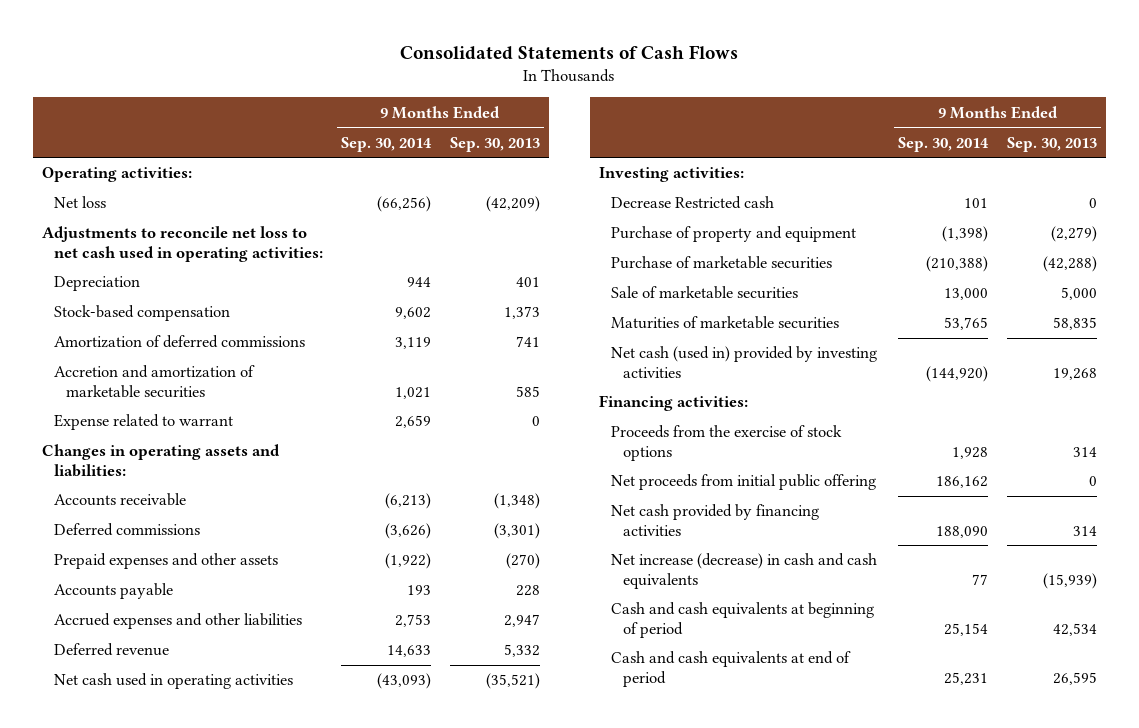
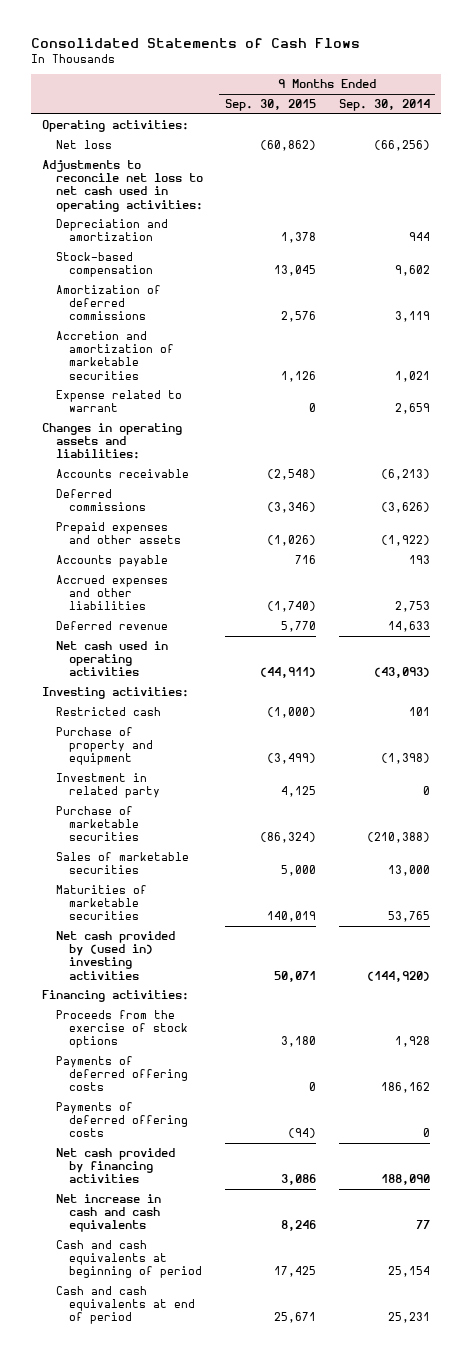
[449,136,540,152] Sep. 30, 2013 -> none
none -> [225,99,317,112] Sep. 30, 2015
[53,276,140,292] Depreciation -> [55,219,168,242] Depreciation and amortization
[611,196,775,210] Decrease Restricted cash -> [55,707,161,717] Restricted cash
none -> [55,773,161,799] Investment in related party
[611,286,799,300] Sale of marketable securities -> [55,852,189,875] Sales of marketable securities
[611,346,878,378] Net cash (used in) provided by investing activities -> [55,931,175,980] Net cash provided by (used in) investing activities
[611,474,877,491] Net proceeds from initial public offering -> [55,1056,189,1092] Payments of deferred offering costs
none -> [55,1102,189,1138] Payments of deferred offering costs
[611,553,878,589] Net increase (decrease) in cash and cash equivalents -> [55,1194,161,1233] Net increase in cash and cash equivalents

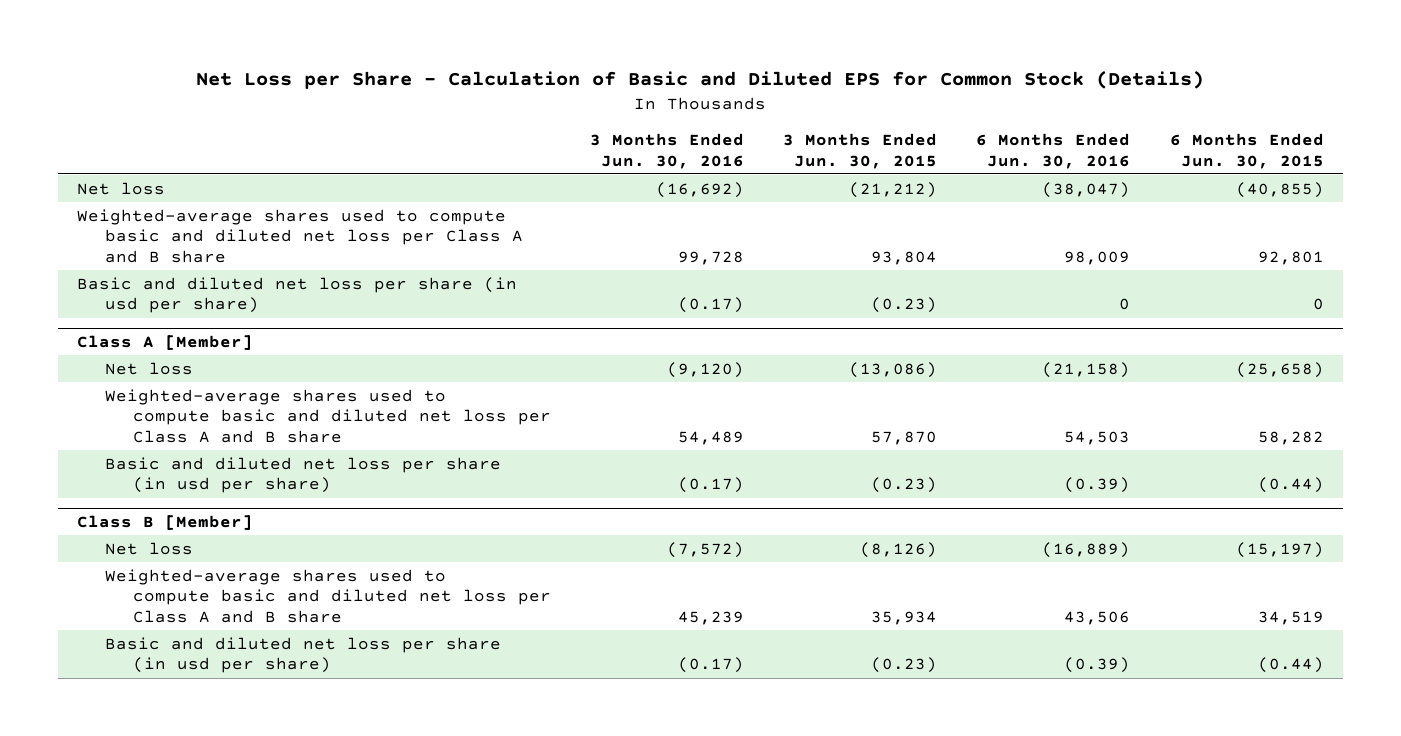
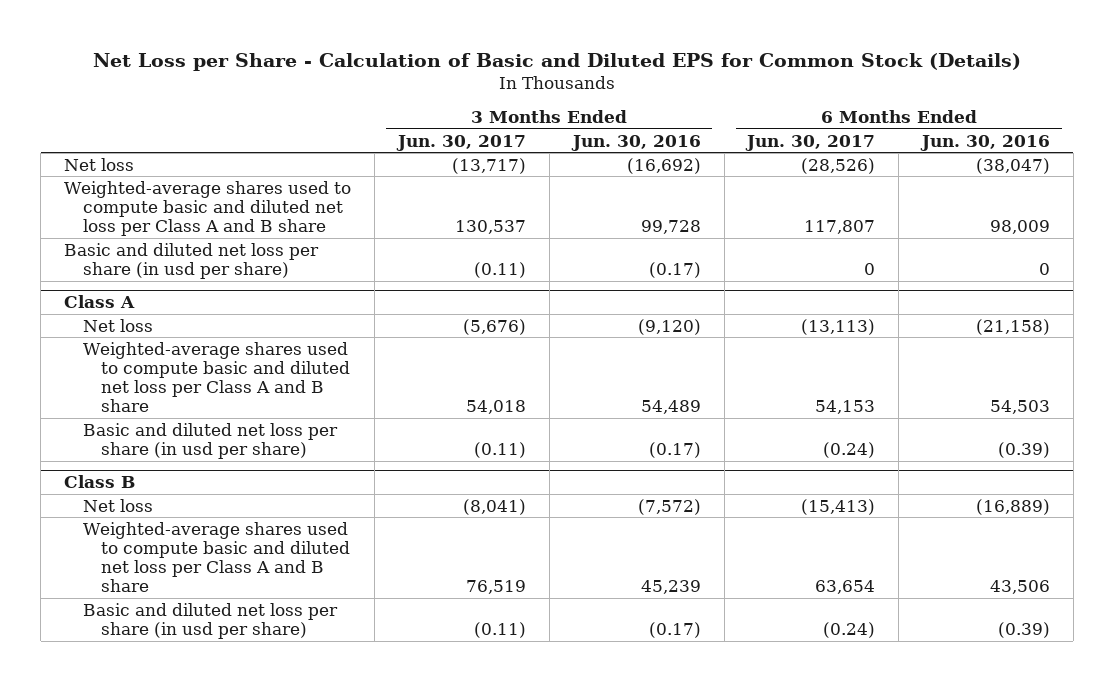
[783,132,938,169] 3 Months Ended Jun. 30, 2015 -> none
[1169,132,1324,169] 6 Months Ended Jun. 30, 2015 -> none
none -> [395,134,526,151] Jun. 30, 2017
none -> [745,134,876,151] Jun. 30, 2017
[77,335,254,351] Class A [Member] -> [64,295,136,309] Class A
[77,515,254,531] Class B [Member] -> [64,475,136,489] Class B

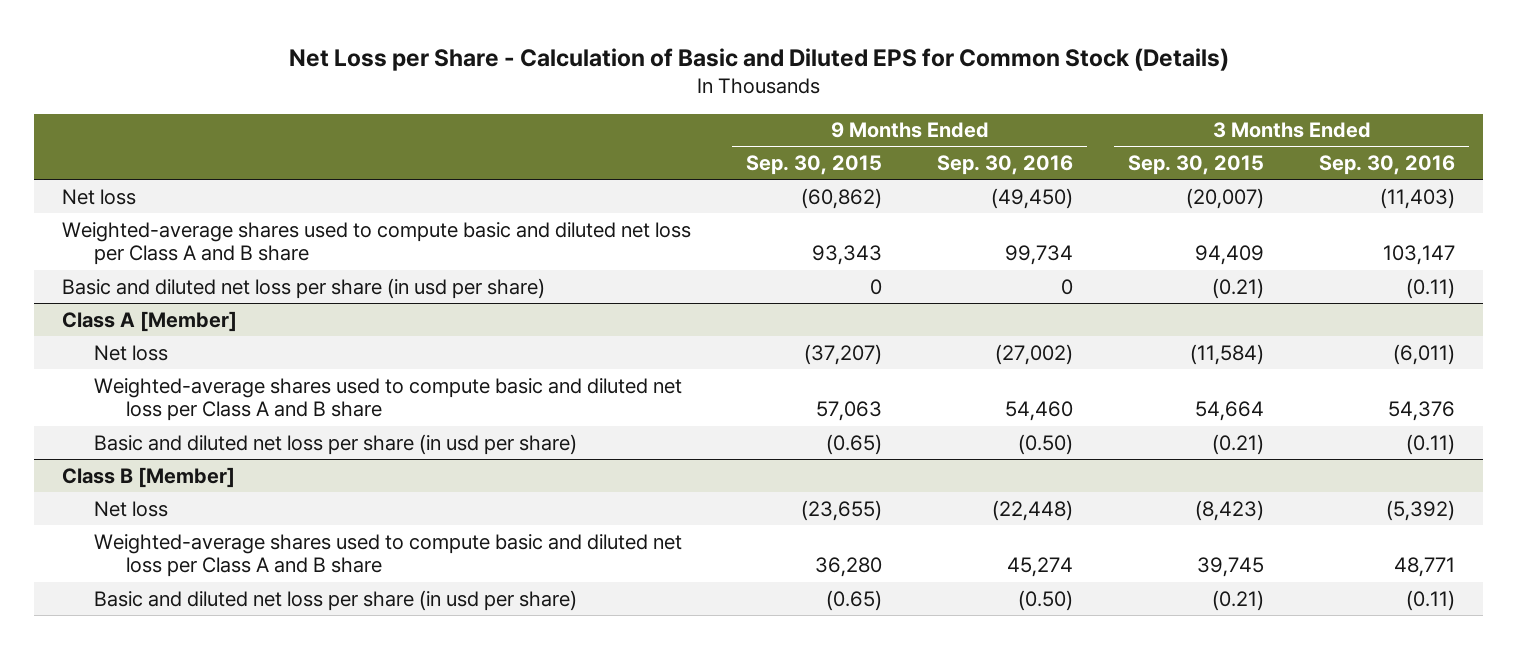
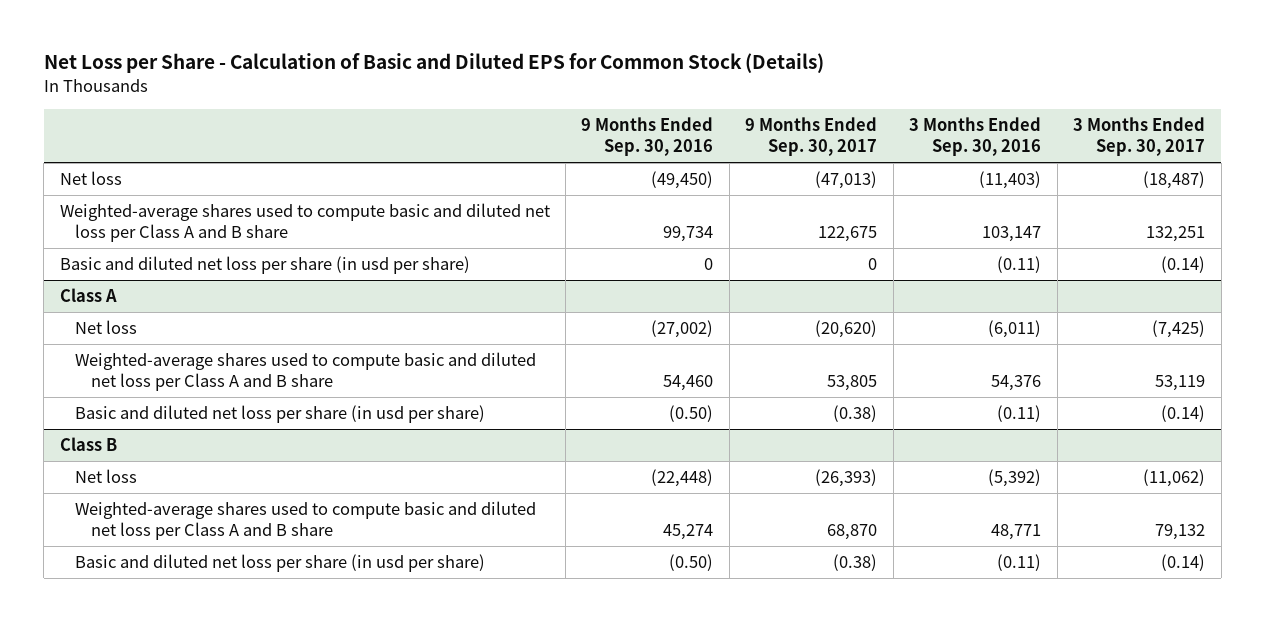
[746,155,883,176] Sep. 30, 2015 -> none
[1128,155,1265,176] Sep. 30, 2015 -> none
none -> [745,116,878,157] 9 Months Ended Sep. 30, 2017
none -> [1073,116,1206,157] 3 Months Ended Sep. 30, 2017
[61,310,237,332] Class A [Member] -> [59,288,117,303] Class A
[61,466,235,488] Class B [Member] -> [59,437,117,452] Class B

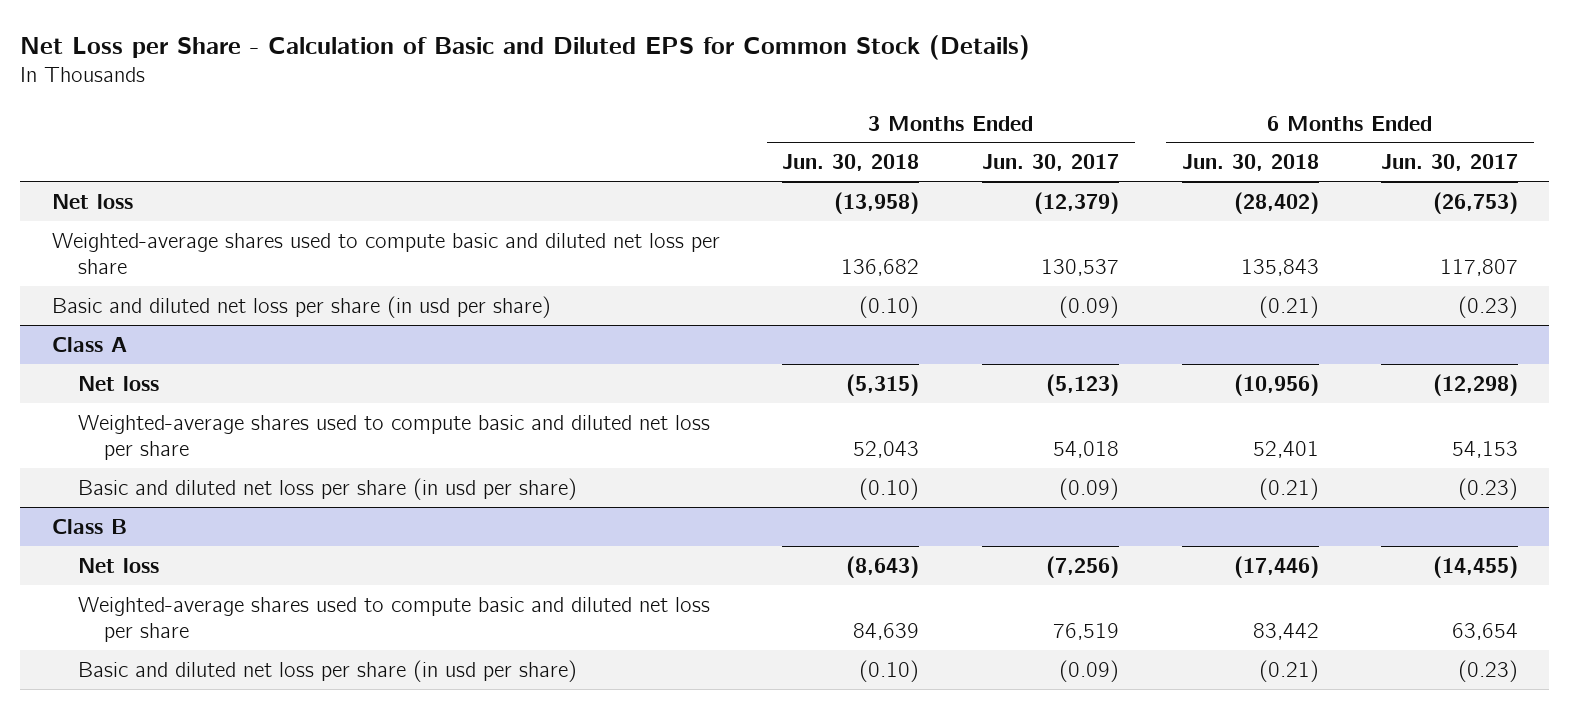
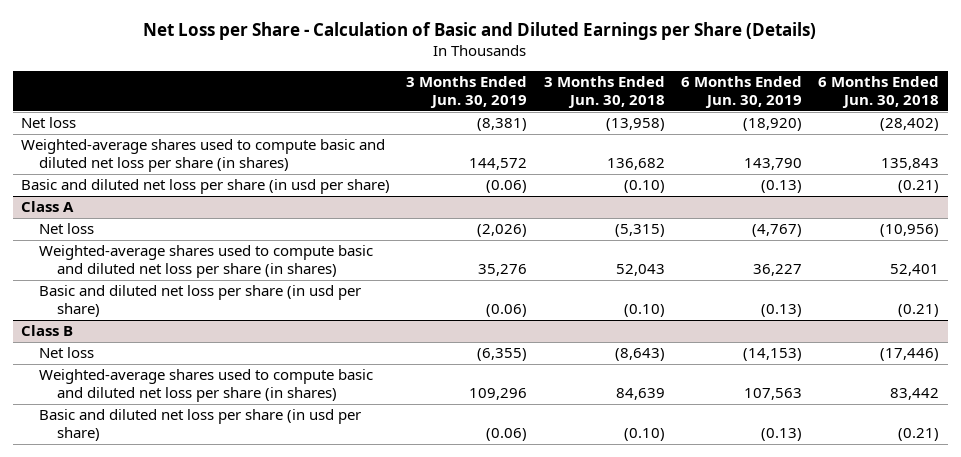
[20,34,1031,60] Net Loss per Share - Calculation of Basic and Diluted EPS for Common Stock (Details) -> [143,21,817,40] Net Loss per Share - Calculation of Basic and Diluted Earnings per Share (Details)
[981,154,1119,172] Jun. 30, 2017 -> none
[1381,154,1519,172] Jun. 30, 2017 -> none
none -> [406,76,528,108] 3 Months Ended Jun. 30, 2019
none -> [681,76,803,108] 6 Months Ended Jun. 30, 2019
[51,232,720,274] Weighted-average shares used to compute basic and diluted net loss per share -> [21,139,386,173] Weighted-average shares used to compute basic and diluted net loss per share (in shares)
[77,414,710,460] Weighted-average shares used to compute basic and diluted net loss per share -> [38,245,373,279] Weighted-average shares used to compute basic and diluted net loss per share (in shares)
[77,596,710,642] Weighted-average shares used to compute basic and diluted net loss per share -> [38,369,373,403] Weighted-average shares used to compute basic and diluted net loss per share (in shares)

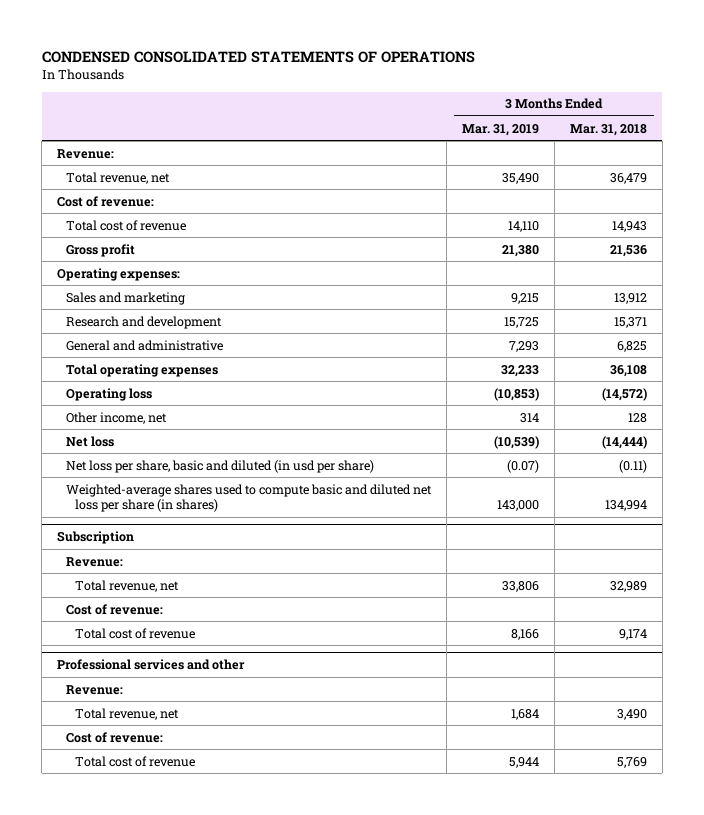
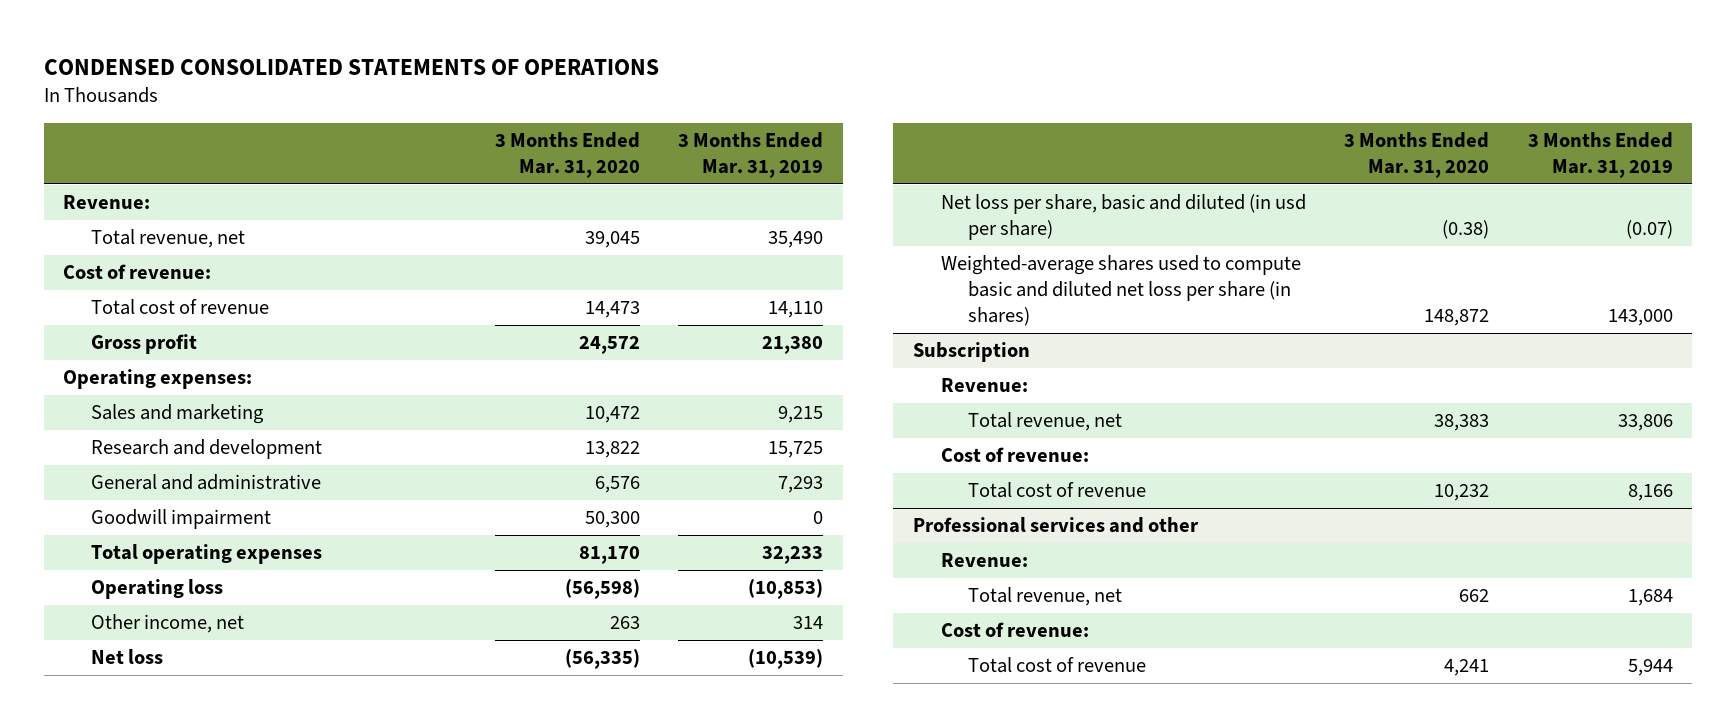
[569,123,647,136] Mar. 31, 2018 -> none
none -> [494,132,640,178] 3 Months Ended Mar. 31, 2020
none -> [90,509,271,530] Goodwill impairment

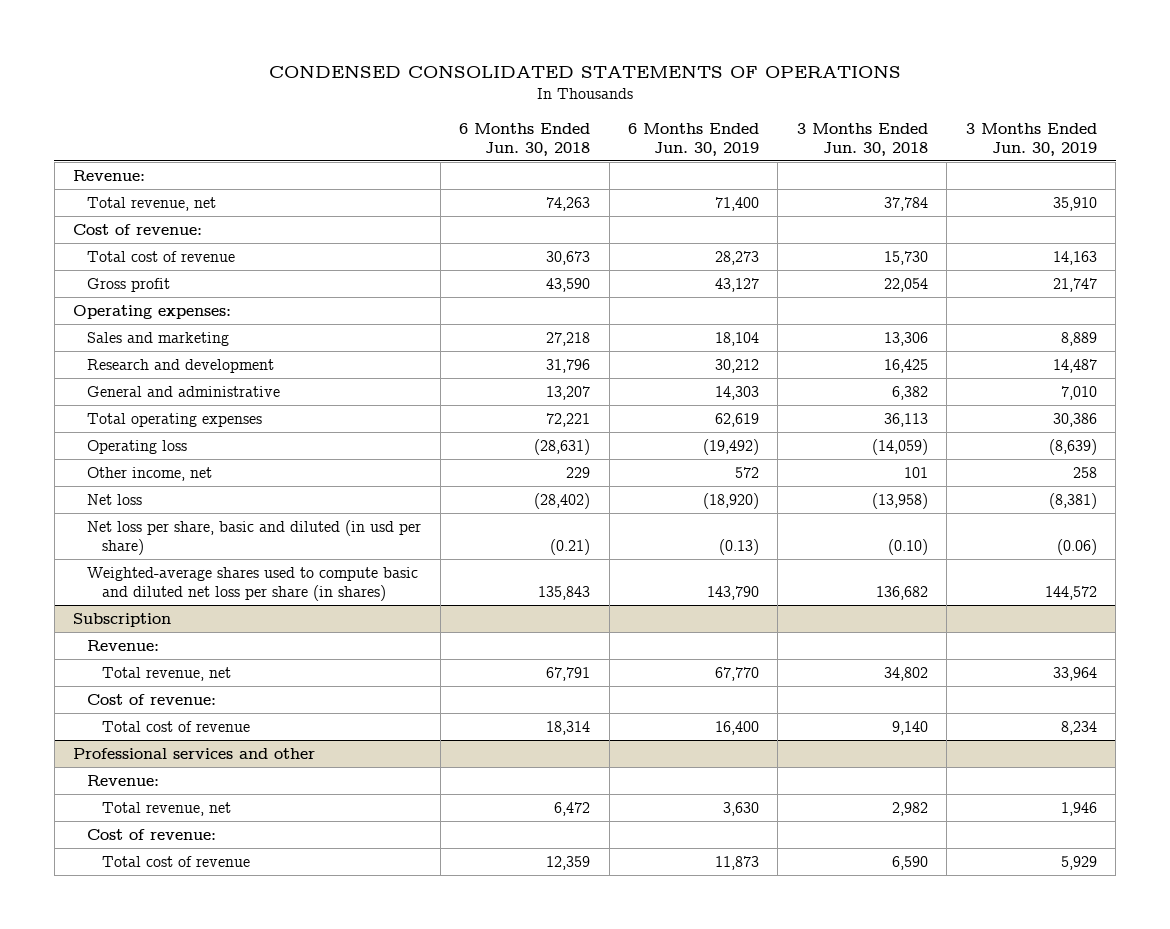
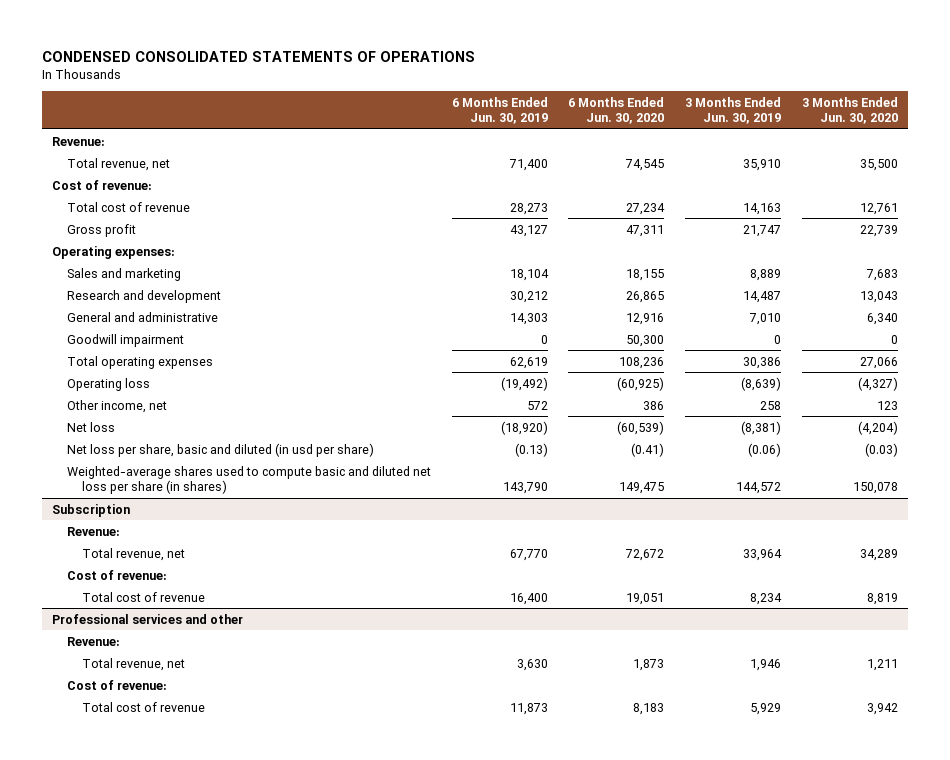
[459,122,591,156] 6 Months Ended Jun. 30, 2018 -> none
[796,122,928,156] 3 Months Ended Jun. 30, 2018 -> none
none -> [568,96,665,125] 6 Months Ended Jun. 30, 2020
none -> [801,96,898,125] 3 Months Ended Jun. 30, 2020
none -> [67,333,185,347] Goodwill impairment

